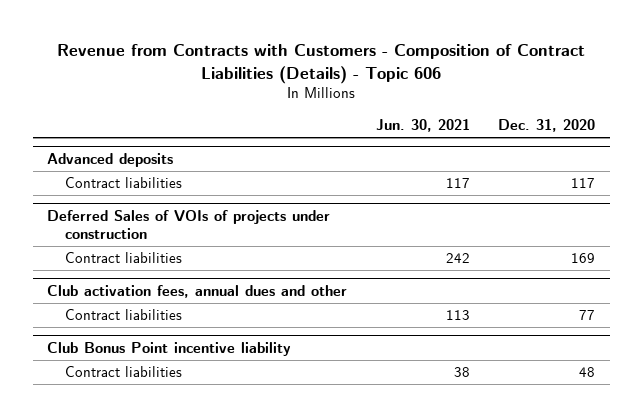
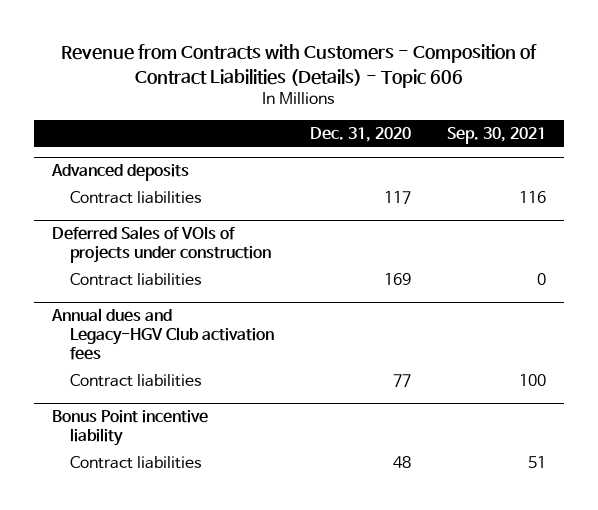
[375,119,470,133] Jun. 30, 2021 -> none
none -> [447,126,547,144] Sep. 30, 2021
[47,285,348,299] Club activation fees, annual dues and other -> [50,308,275,360] Annual dues and Legacy-HGV Club activation fees
[47,342,292,357] Club Bonus Point incentive liability -> [51,410,208,447] Bonus Point incentive liability

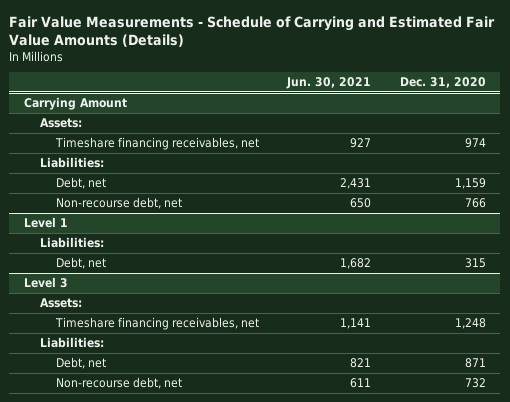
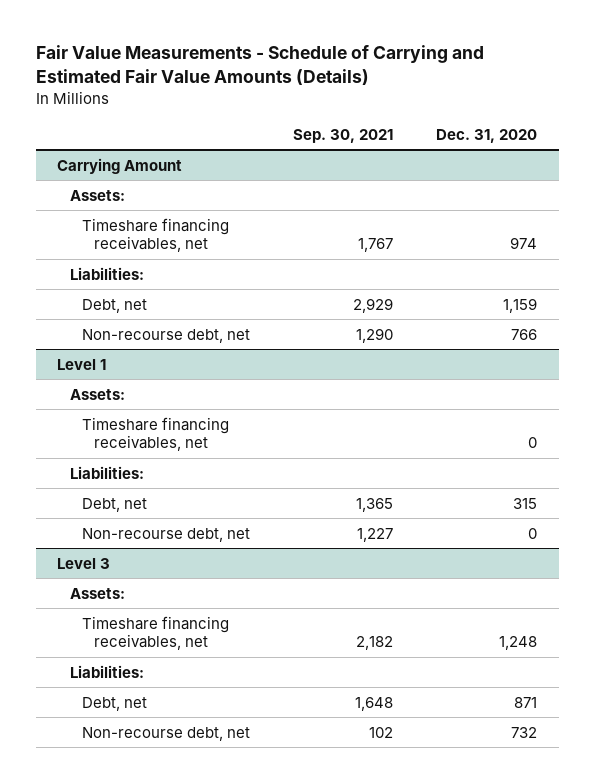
[286,77,372,90] Jun. 30, 2021 -> none
none -> [292,128,393,143] Sep. 30, 2021
none -> [69,388,125,400] Assets:
none -> [81,416,229,452] Timeshare financing receivables, net
none -> [81,527,250,542] Non-recourse debt, net

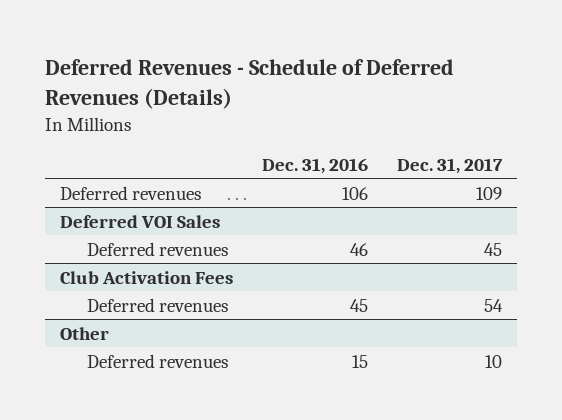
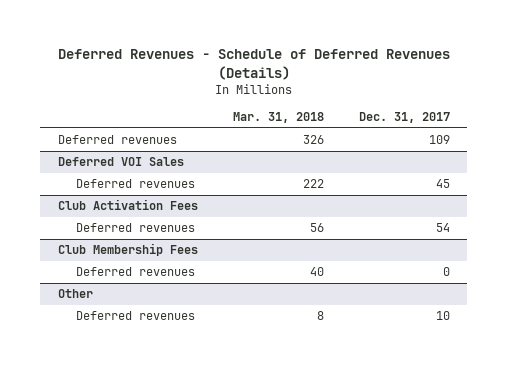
[261,157,368,174] Dec. 31, 2016 -> none
none -> [232,112,324,124] Mar. 31, 2018
none -> [57,243,198,257] Club Membership Fees
none -> [76,267,196,277] Deferred revenues

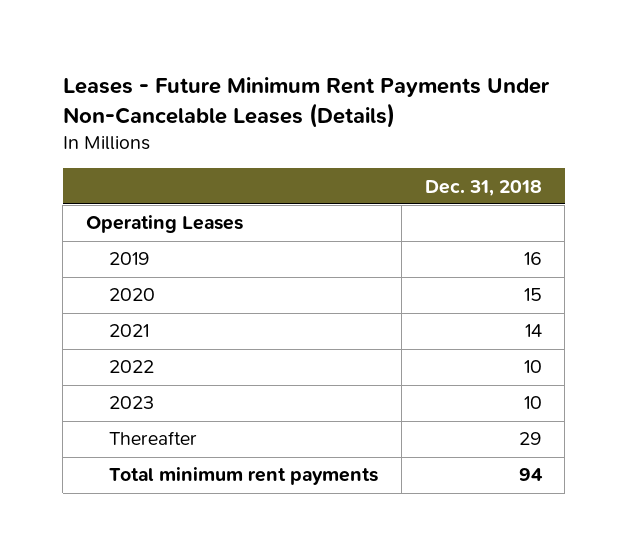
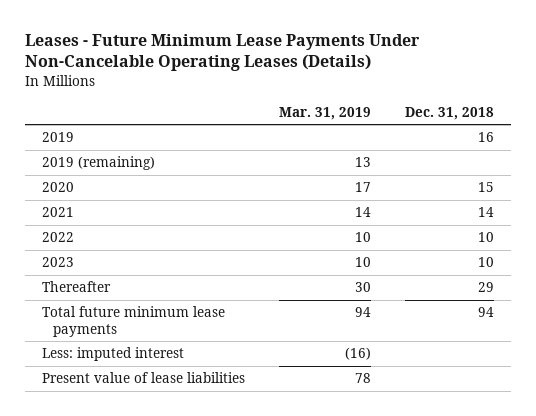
[62,76,550,128] Leases - Future Minimum Rent Payments Under Non-Cancelable Leases (Details) -> [24,34,420,72] Leases - Future Minimum Lease Payments Under Non-Cancelable Operating Leases (Details)
none -> [278,106,371,120] Mar. 31, 2019
[86,215,244,234] Operating Leases -> none
none -> [41,156,155,171] 2019 (remaining)
[108,467,378,486] Total minimum rent payments -> [41,306,225,337] Total future minimum lease payments
none -> [41,347,184,362] Less: imputed interest
none -> [41,372,245,384] Present value of lease liabilities

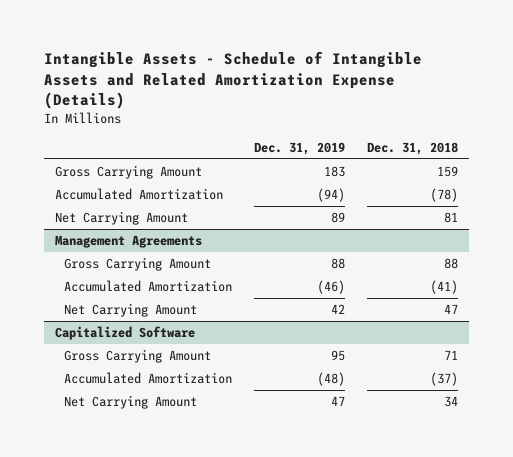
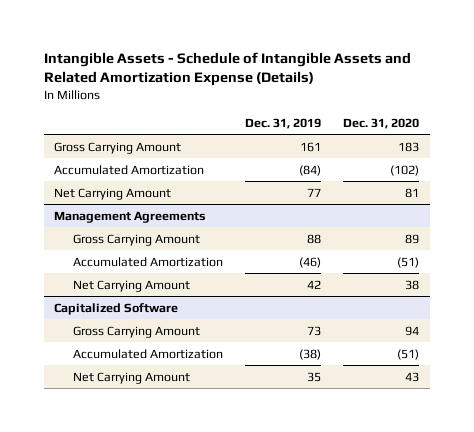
[367,141,459,155] Dec. 31, 2018 -> none
none -> [343,117,420,129] Dec. 31, 2020
[324,165,346,177] 183 -> [300,141,322,152] 161
[317,187,346,202] (94) -> [299,164,322,176] (84)
[331,211,346,223] 89 -> [307,187,322,197] 77
[331,349,346,361] 95 -> [307,325,322,336] 73
[317,371,346,386] (48) -> [299,348,322,360] (38)
[331,395,346,406] 47 -> [307,371,322,382] 35

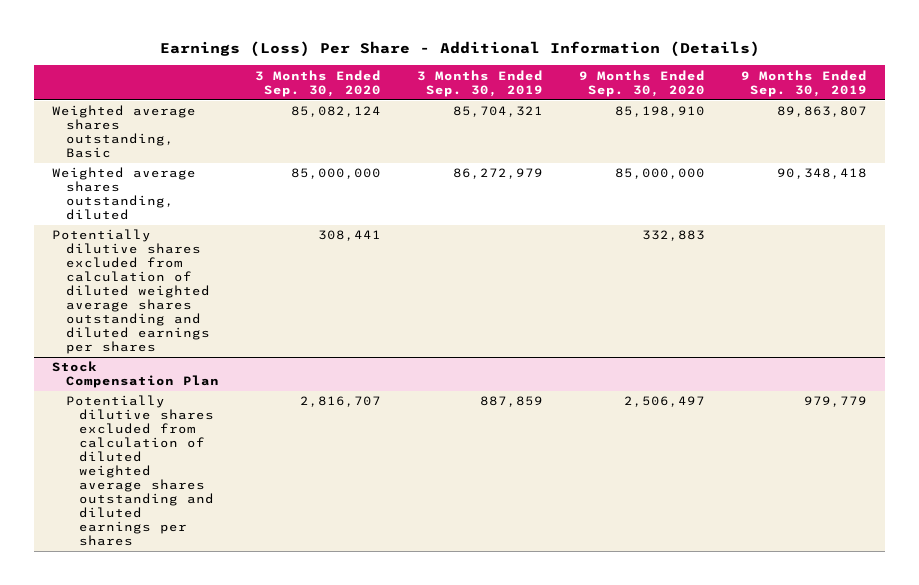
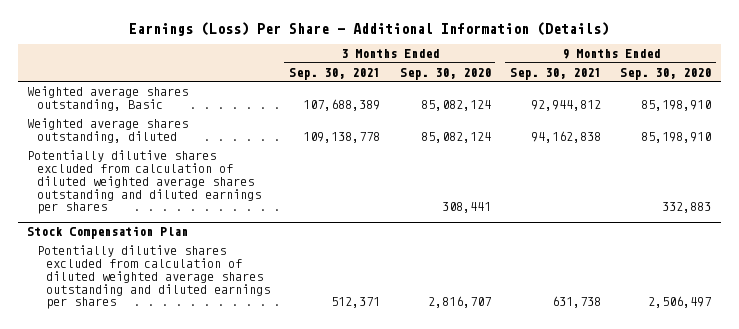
[416,69,543,97] 3 Months Ended Sep. 30, 2019 -> none
[740,69,867,97] 9 Months Ended Sep. 30, 2019 -> none
none -> [289,67,381,80] Sep. 30, 2021
none -> [509,67,601,80] Sep. 30, 2021
[290,168,381,180] 85,000,000 -> [420,131,491,143] 85,082,124
[614,168,705,180] 85,000,000 -> [641,131,712,143] 85,198,910

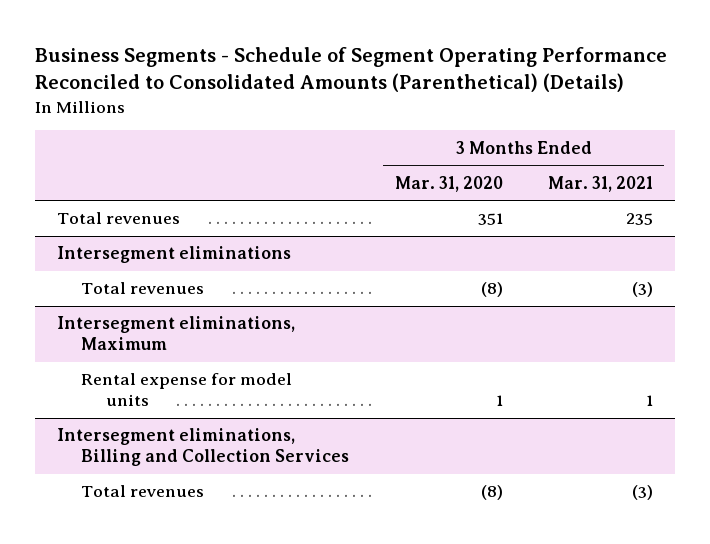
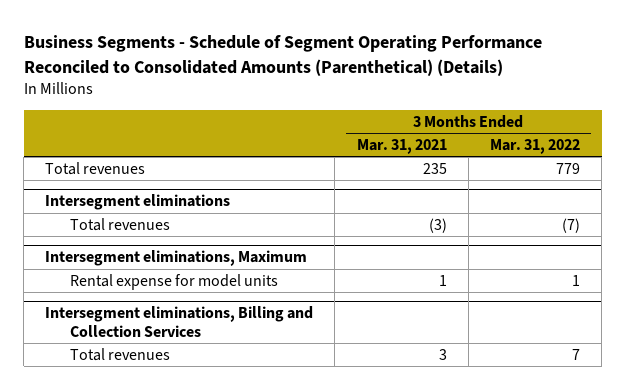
[394,175,503,192] Mar. 31, 2020 -> none
none -> [490,138,581,154] Mar. 31, 2022
[631,485,653,501] (3) -> [438,348,447,360] 3

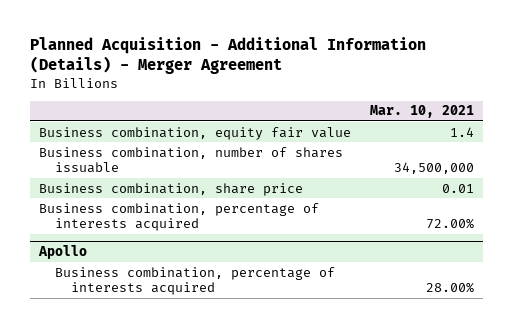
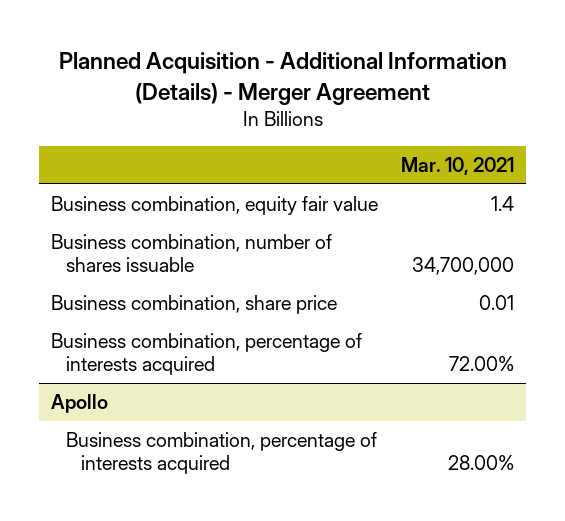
[393,162,474,175] 34,500,000 -> [412,257,515,276] 34,700,000

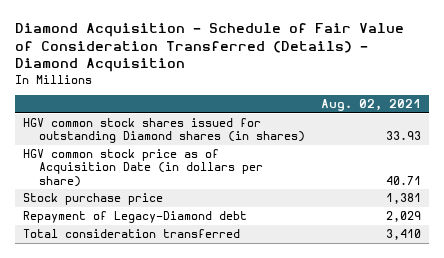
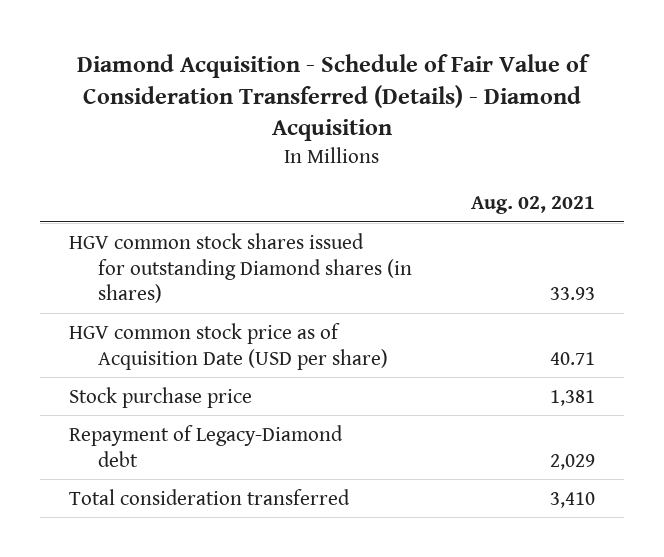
[23,149,263,187] HGV common stock price as of Acquisition Date (in dollars per share) -> [69,322,389,370] HGV common stock price as of Acquisition Date (USD per share)

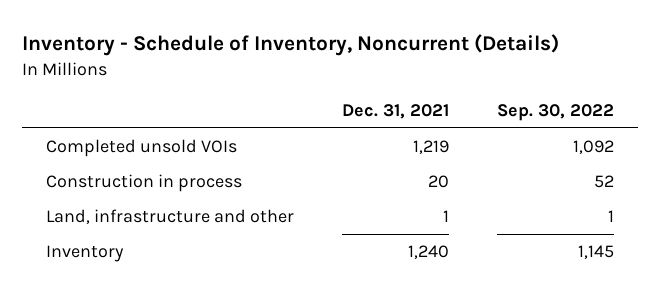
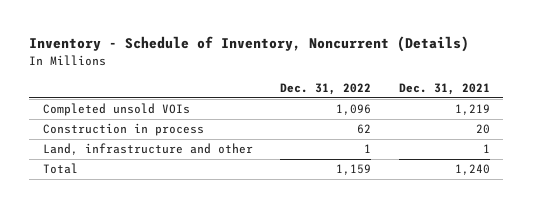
[497,104,615,122] Sep. 30, 2022 -> none
none -> [280,82,372,95] Dec. 31, 2022
[46,245,125,263] Inventory -> [43,163,79,175] Total

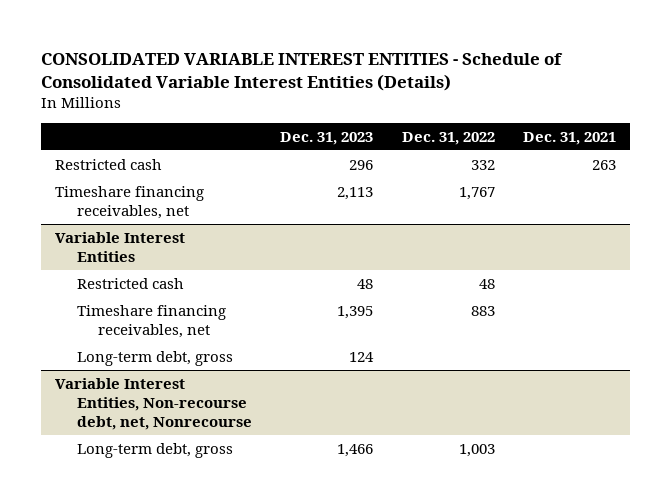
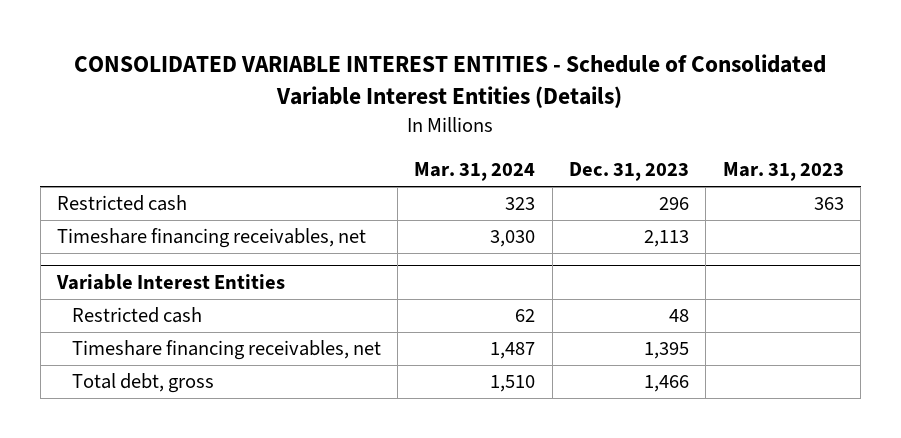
[401,131,495,145] Dec. 31, 2022 -> none
[523,131,617,145] Dec. 31, 2021 -> none
none -> [414,162,536,182] Mar. 31, 2024
none -> [722,162,844,182] Mar. 31, 2023
[55,377,252,430] Variable Interest Entities, Non-recourse debt, net, Nonrecourse -> none
[76,442,233,458] Long-term debt, gross -> none
[76,350,233,366] Long-term debt, gross -> [71,373,214,394] Total debt, gross
[349,351,375,362] 124 -> [643,375,689,393] 1,466

